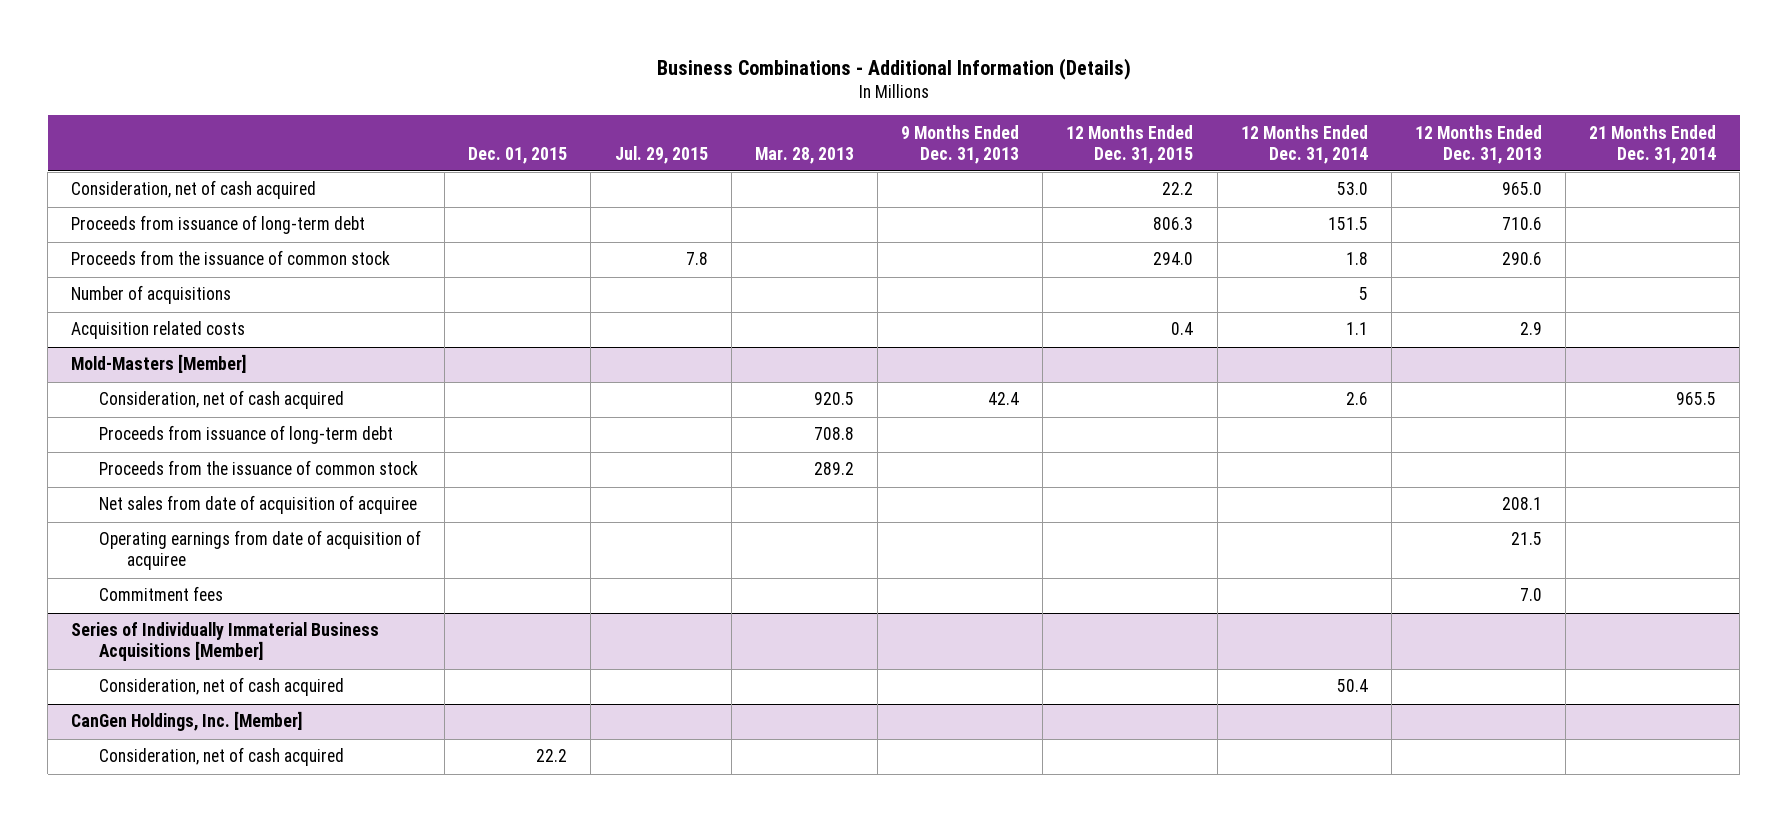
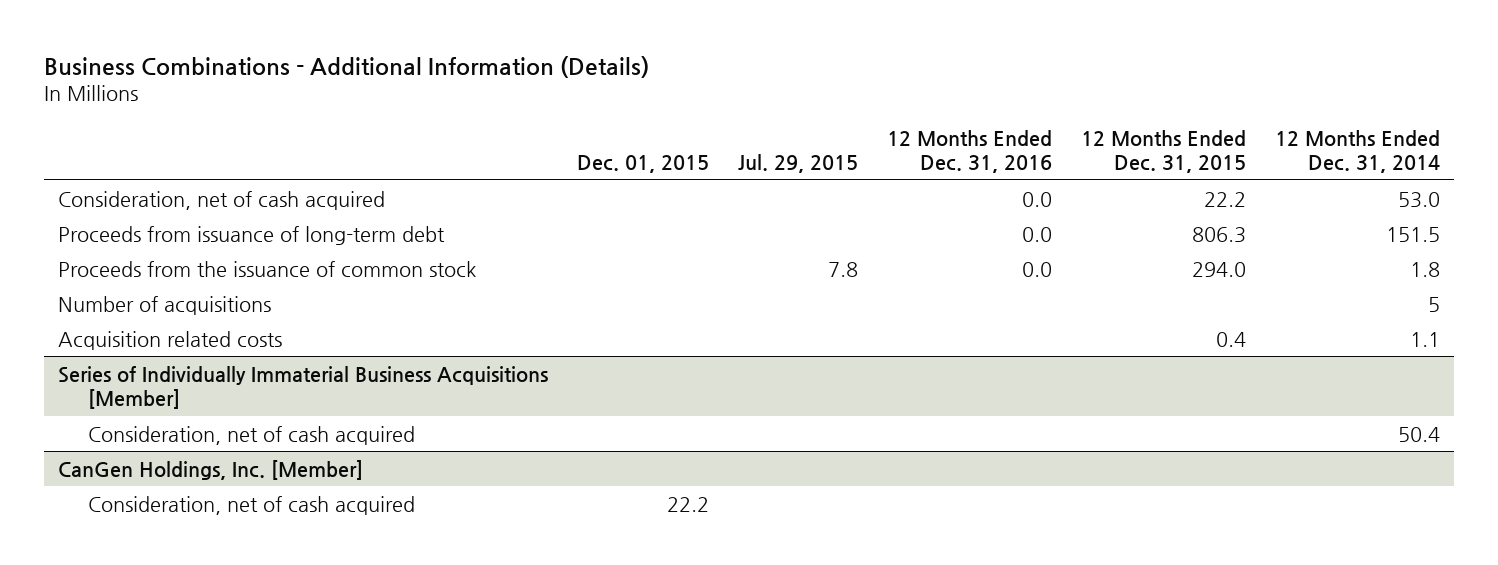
[754,146,854,164] Mar. 28, 2013 -> none
[901,124,1020,164] 9 Months Ended Dec. 31, 2013 -> none
[1414,124,1542,164] 12 Months Ended Dec. 31, 2013 -> none
[1589,124,1717,164] 21 Months Ended Dec. 31, 2014 -> none
none -> [887,129,1053,174] 12 Months Ended Dec. 31, 2016
[71,354,247,374] Mold-Masters [Member] -> none
[99,390,345,410] Consideration, net of cash acquired -> none
[99,425,394,445] Proceeds from issuance of long-term debt -> none
[99,460,419,476] Proceeds from the issuance of common stock -> none
[99,495,418,515] Net sales from date of acquisition of acquiree -> none
[99,530,422,571] Operating earnings from date of acquisition of acquiree -> none
[99,586,224,602] Commitment fees -> none

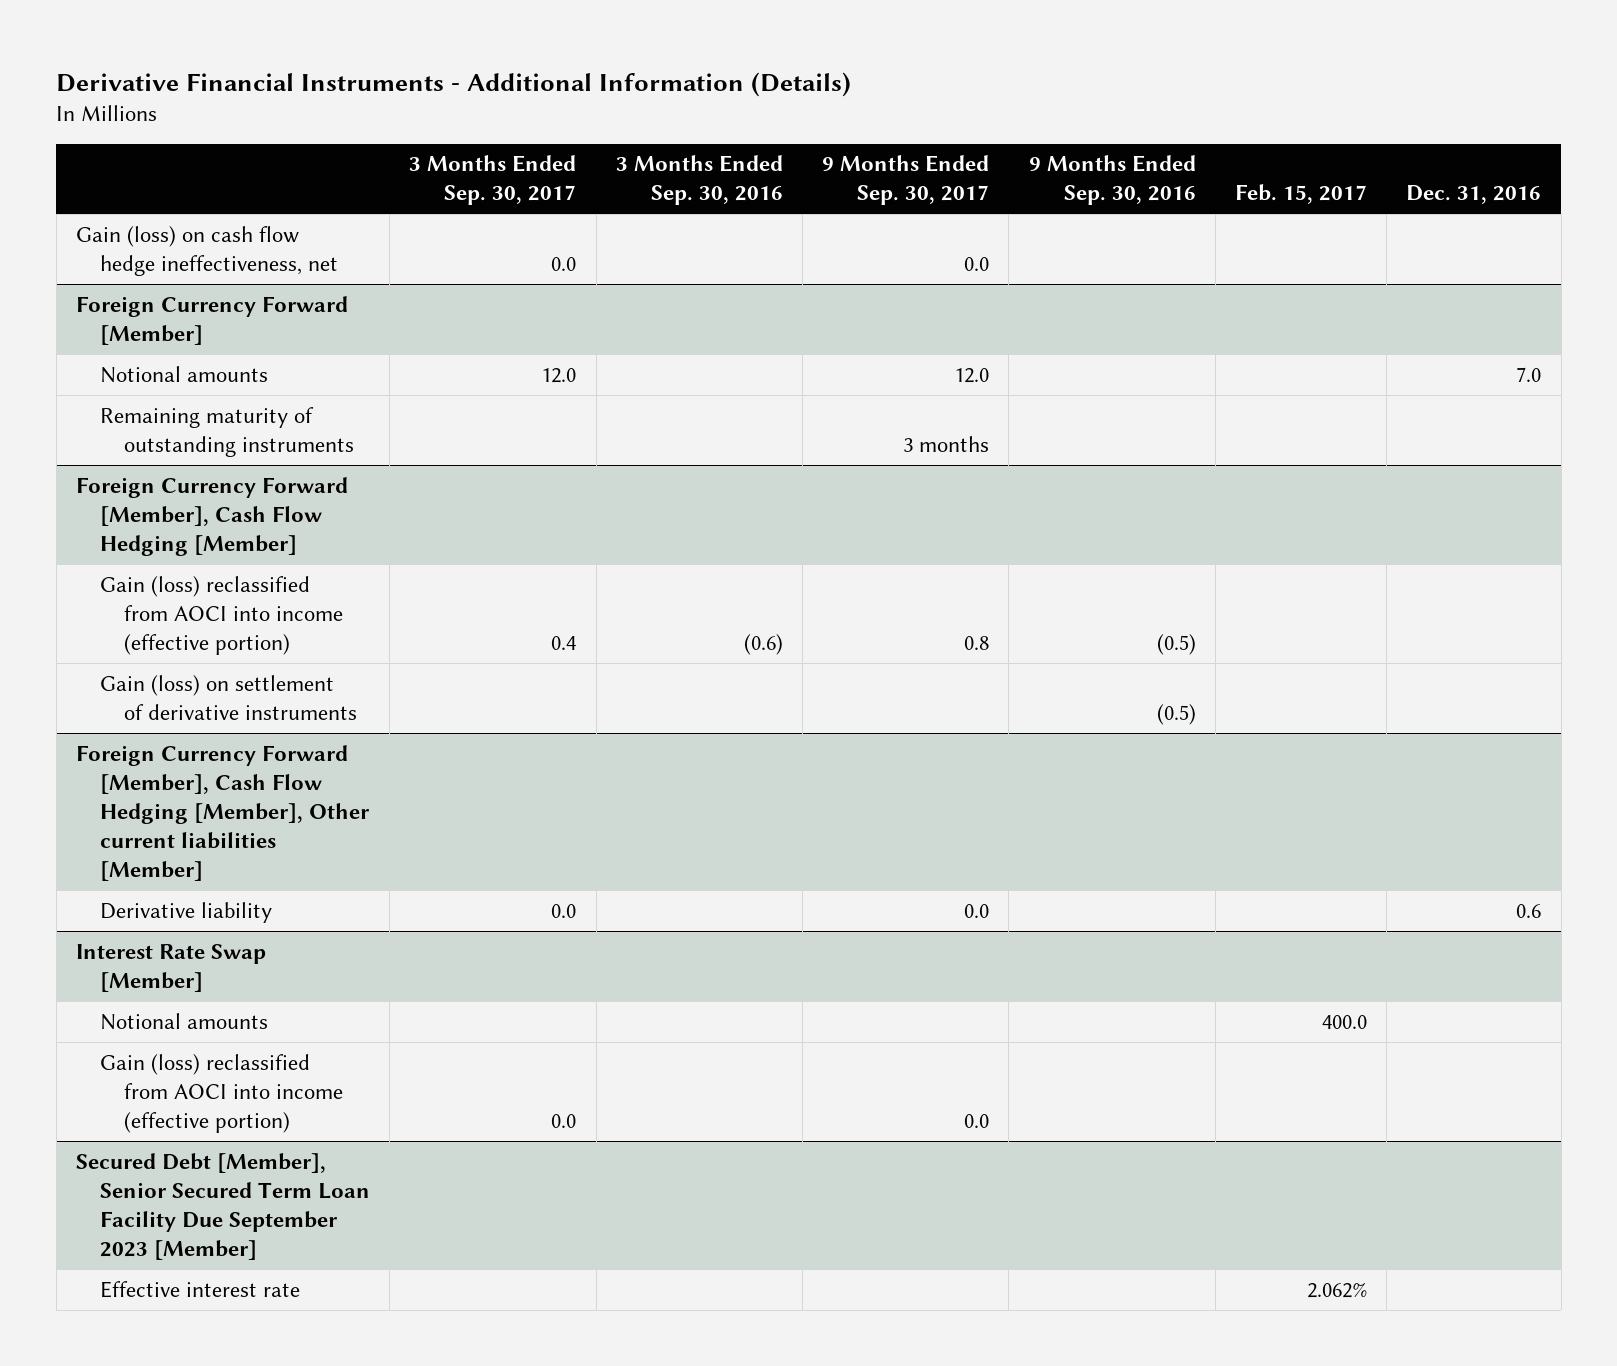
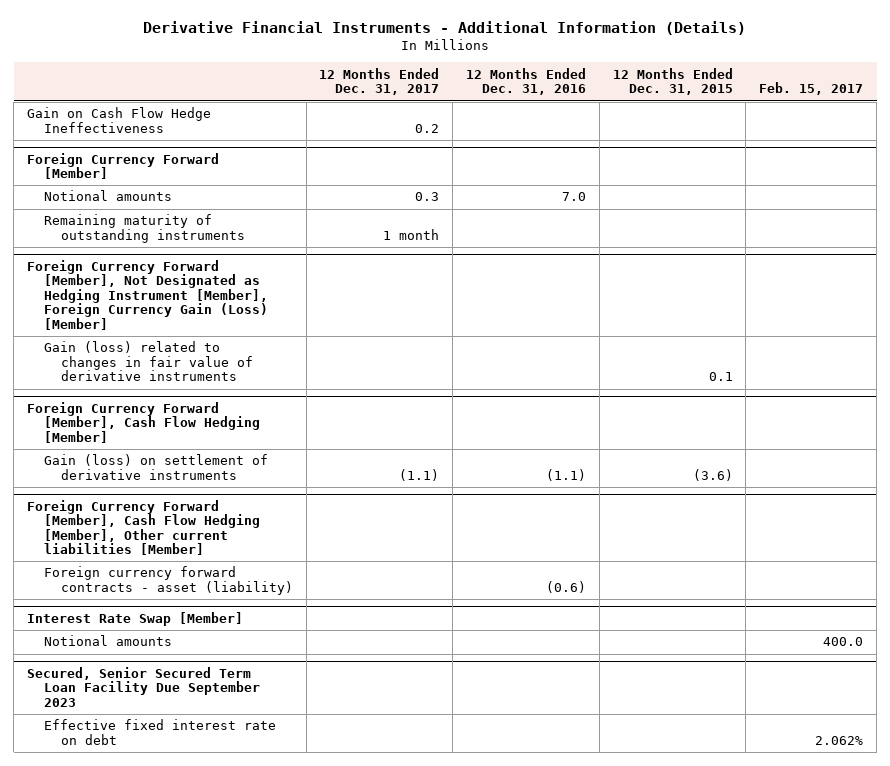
[409,155,577,206] 3 Months Ended Sep. 30, 2017 -> none
[615,155,783,206] 3 Months Ended Sep. 30, 2016 -> none
[822,155,990,206] 9 Months Ended Sep. 30, 2017 -> none
[1028,155,1196,206] 9 Months Ended Sep. 30, 2016 -> none
[1406,185,1542,205] Dec. 31, 2016 -> none
none -> [319,67,440,96] 12 Months Ended Dec. 31, 2017
none -> [466,67,587,96] 12 Months Ended Dec. 31, 2016
none -> [612,67,733,96] 12 Months Ended Dec. 31, 2015
[76,225,338,276] Gain (loss) on cash flow hedge ineffectiveness, net -> [26,107,211,133] Gain on Cash Flow Hedge Ineffectiveness
none -> [26,259,268,330] Foreign Currency Forward [Member], Not Designated as Hedging Instrument [Member], Foreign Currency Gain (Loss) [Member]
none -> [43,341,253,382] Gain (loss) related to changes in fair value of derivative instruments
[99,575,343,655] Gain (loss) reclassified from AOCI into income (effective portion) -> none
[99,901,272,923] Derivative liability -> none
none -> [43,566,293,595] Foreign currency forward contracts - asset (liability)
[99,1053,343,1133] Gain (loss) reclassified from AOCI into income (effective portion) -> none
[76,1152,370,1260] Secured Debt [Member], Senior Secured Term Loan Facility Due September 2023 [Member] -> [26,666,260,707] Secured, Senior Secured Term Loan Facility Due September 2023
[99,1280,300,1298] Effective interest rate -> [43,719,276,745] Effective fixed interest rate on debt

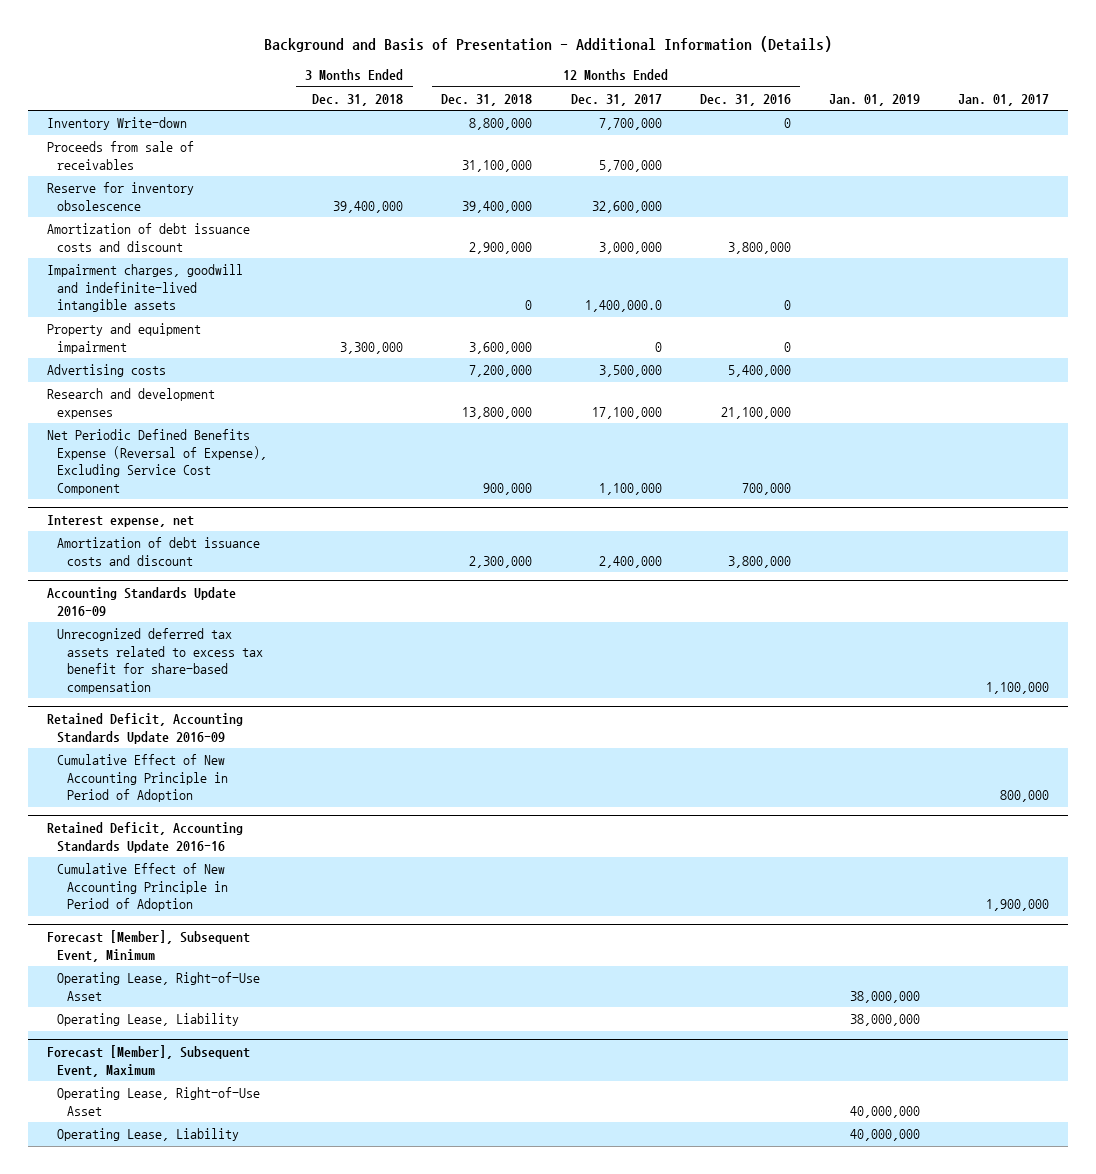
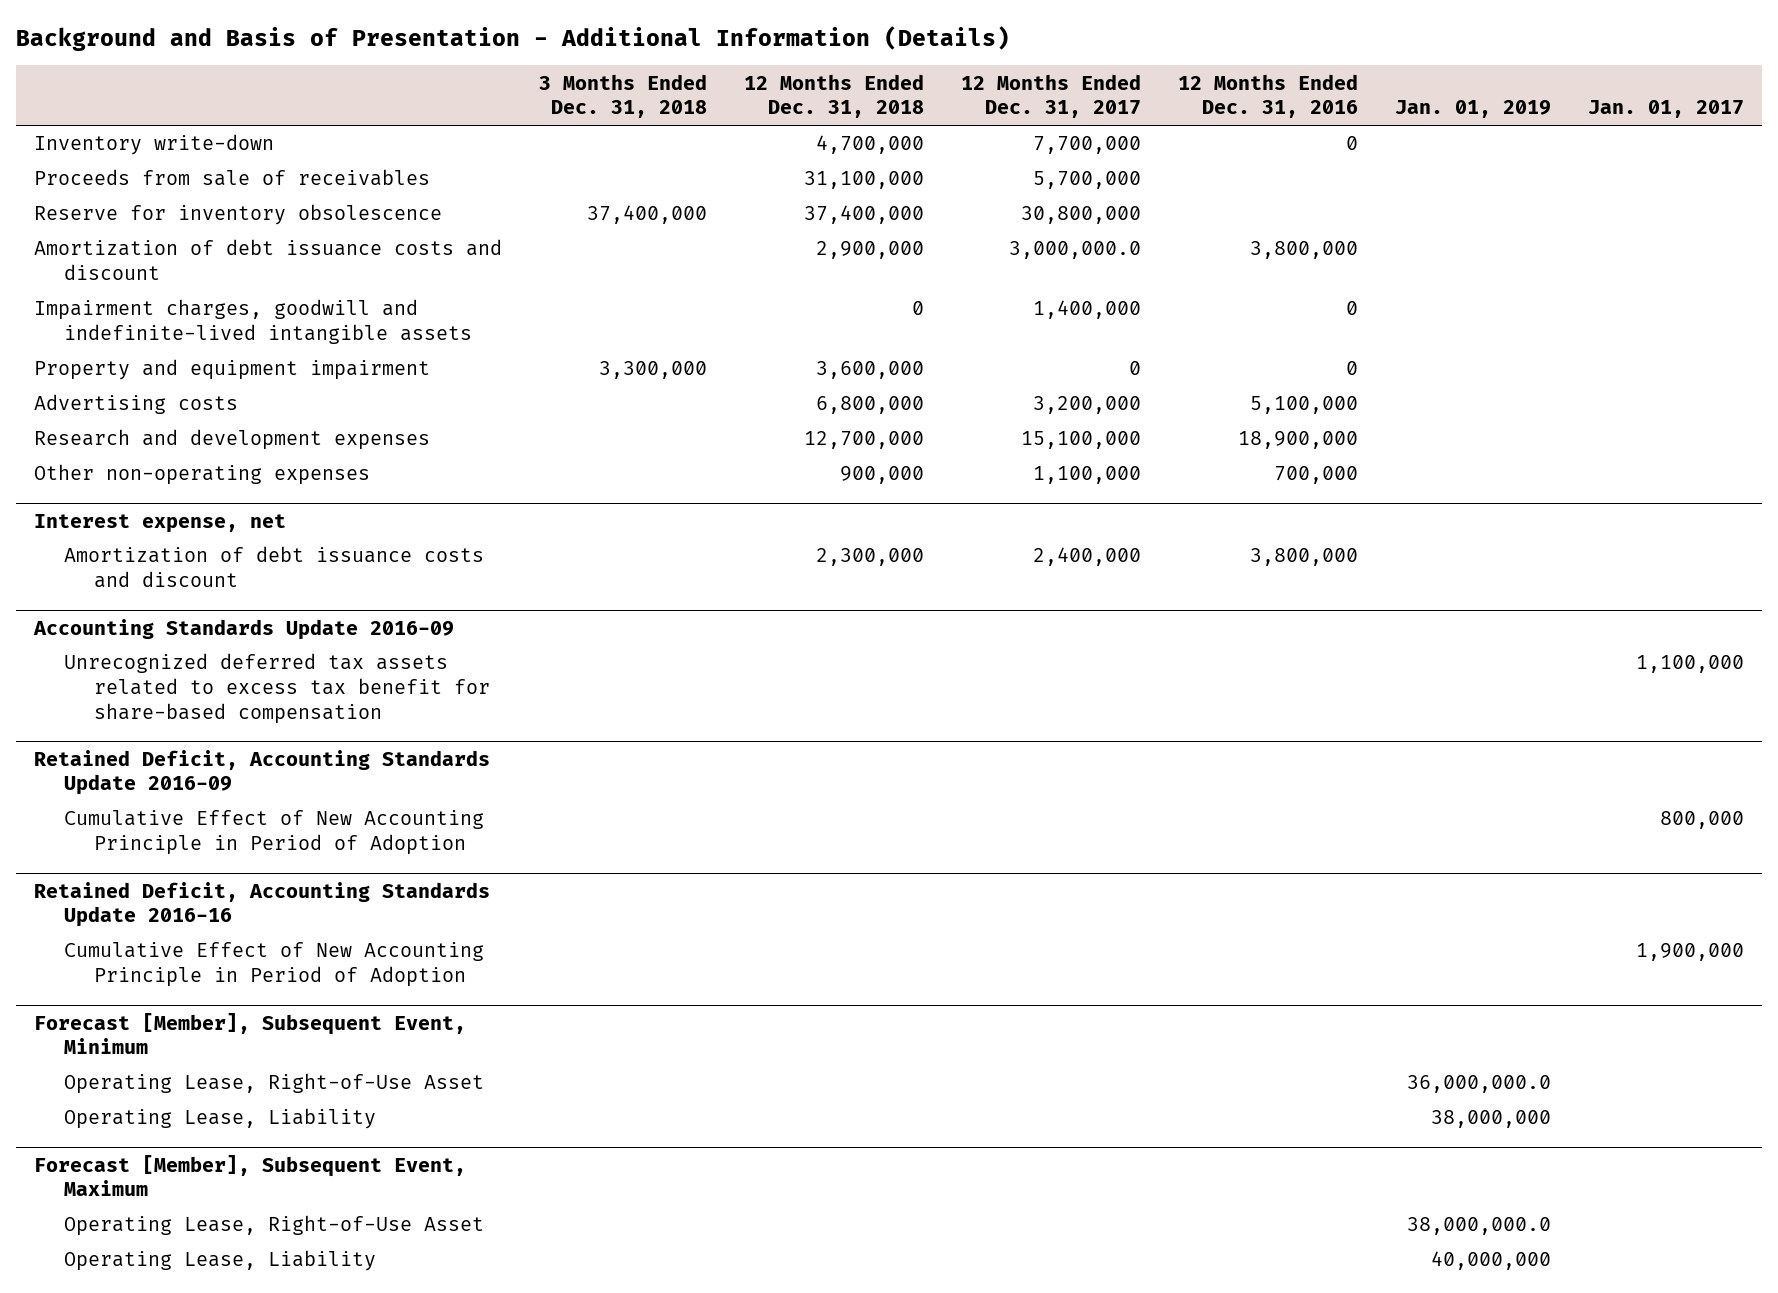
[47,117,188,131] Inventory Write-down -> [34,134,275,156] Inventory write-down
[469,118,533,131] 8,800,000 -> [816,135,925,155] 4,700,000
[333,200,404,213] 39,400,000 -> [587,205,708,225] 37,400,000
[462,200,533,213] 39,400,000 -> [804,205,925,225] 37,400,000
[591,200,662,213] 32,600,000 -> [1020,206,1141,225] 30,800,000
[598,241,662,254] 3,000,000 -> [1008,241,1141,260] 3,000,000.0
[584,300,662,313] 1,400,000.0 -> [1032,300,1141,320] 1,400,000
[469,365,533,378] 7,200,000 -> [816,396,925,415] 6,800,000
[598,365,662,378] 3,500,000 -> [1032,396,1141,415] 3,200,000
[727,365,791,378] 5,400,000 -> [1249,396,1358,415] 5,100,000
[462,406,533,419] 13,800,000 -> [804,431,925,450] 12,700,000
[591,406,662,419] 17,100,000 -> [1020,431,1141,450] 15,100,000
[720,406,791,419] 21,100,000 -> [1237,431,1358,450] 18,900,000
[47,429,267,495] Net Periodic Defined Benefits Expense (Reversal of Expense), Excluding Service Cost Component -> [34,464,371,486] Other non-operating expenses
[849,990,920,1003] 38,000,000 -> [1406,1075,1551,1094] 36,000,000.0
[849,1105,920,1118] 40,000,000 -> [1406,1217,1551,1236] 38,000,000.0

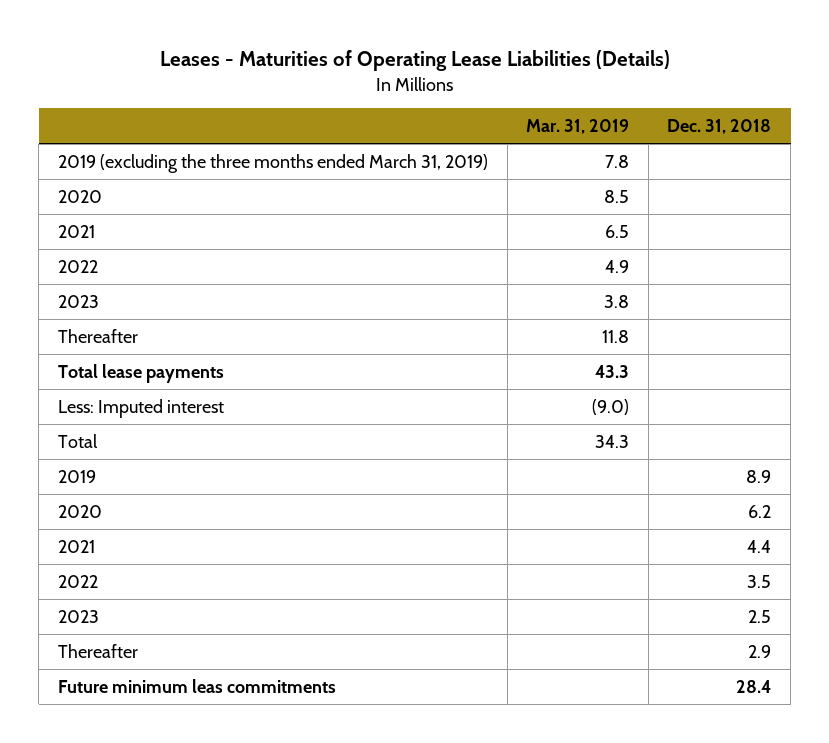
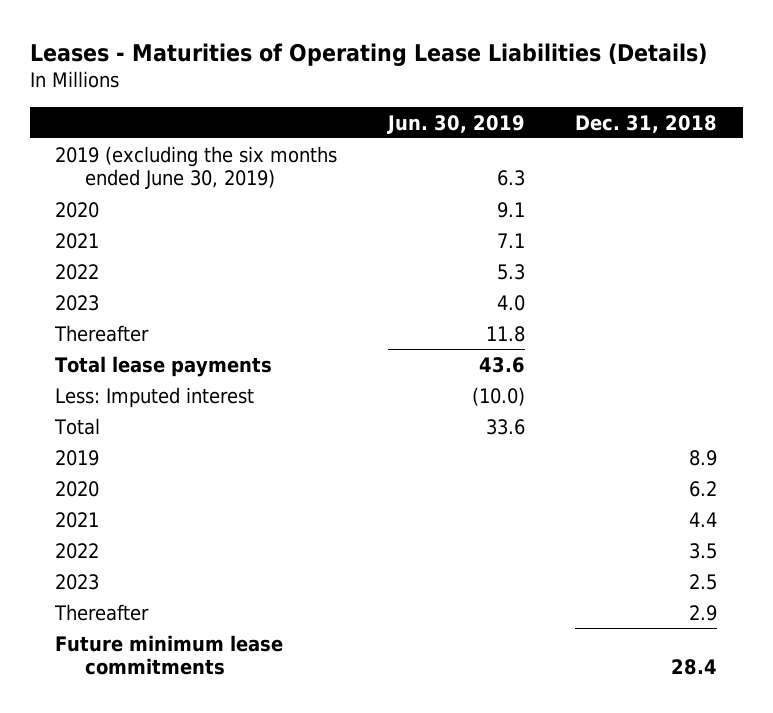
[526,119,630,135] Mar. 31, 2019 -> none
none -> [386,114,525,134] Jun. 30, 2019
[57,153,488,173] 2019 (excluding the three months ended March 31, 2019) -> [55,145,338,190] 2019 (excluding the six months ended June 30, 2019)
[57,678,336,693] Future minimum leas commitments -> [55,634,284,676] Future minimum lease commitments

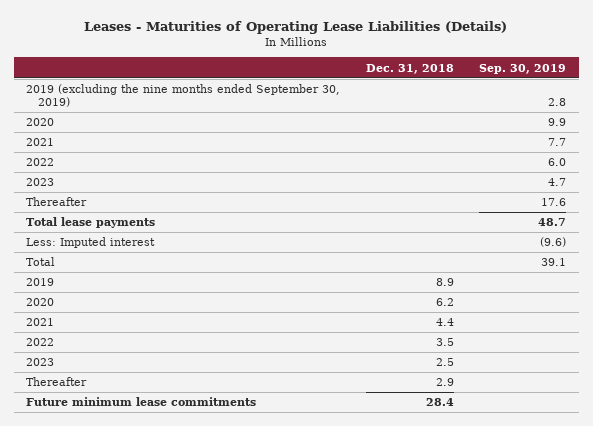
[386,114,525,134] Jun. 30, 2019 -> none
none -> [479,63,567,74] Sep. 30, 2019
[55,145,338,190] 2019 (excluding the six months ended June 30, 2019) -> [26,84,341,108] 2019 (excluding the nine months ended September 30, 2019)

